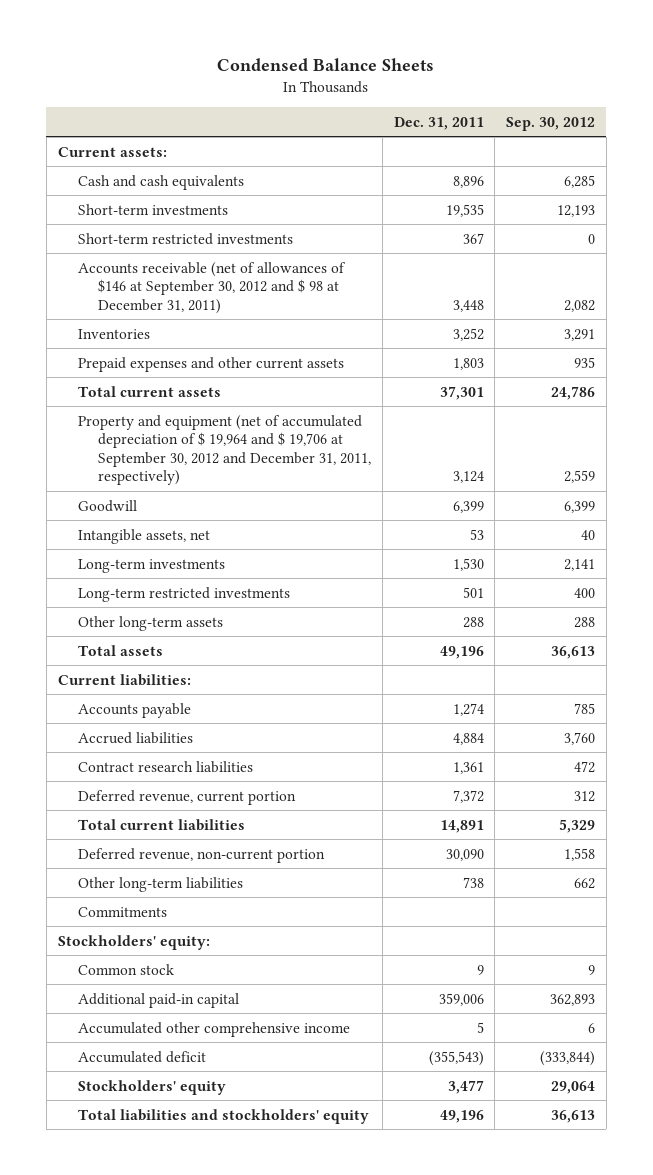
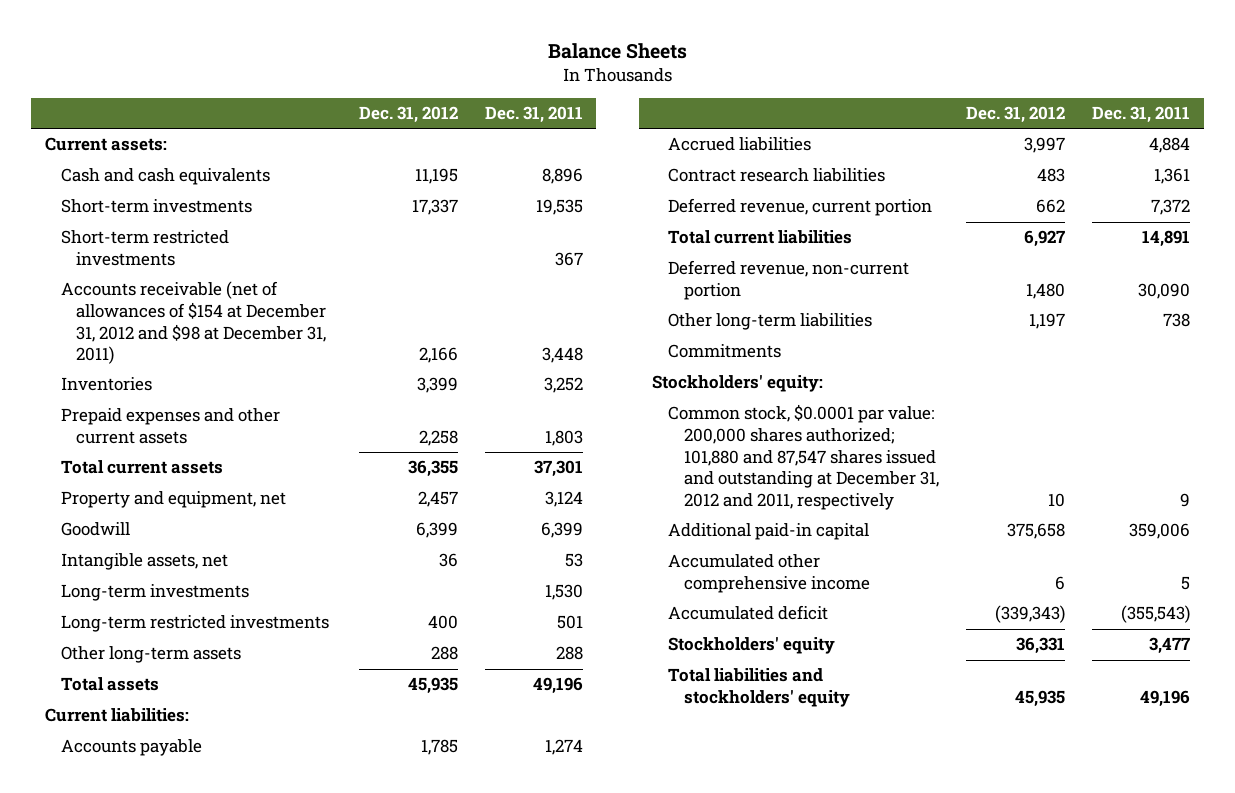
[217,57,435,71] Condensed Balance Sheets -> [547,42,687,59] Balance Sheets
[506,116,596,131] Sep. 30, 2012 -> none
none -> [358,106,458,124] Dec. 31, 2012
[77,261,346,314] Accounts receivable (net of allowances of $146 at September 30, 2012 and $ 98 at December 31, 2011) -> [60,281,327,365] Accounts receivable (net of allowances of $154 at December 31, 2012 and $98 at December 31, 2011)
[77,414,371,486] Property and equipment (net of accumulated depreciation of $ 19,964 and $ 19,706 at September 30, 2012 and December 31, 2011, respectively) -> [60,491,286,509] Property and equipment, net
[77,963,174,975] Common stock -> [668,404,940,510] Common stock, $0.0001 par value: 200,000 shares authorized; 101,880 and 87,547 shares issued and outstanding at December 31, 2012 and 2011, respectively

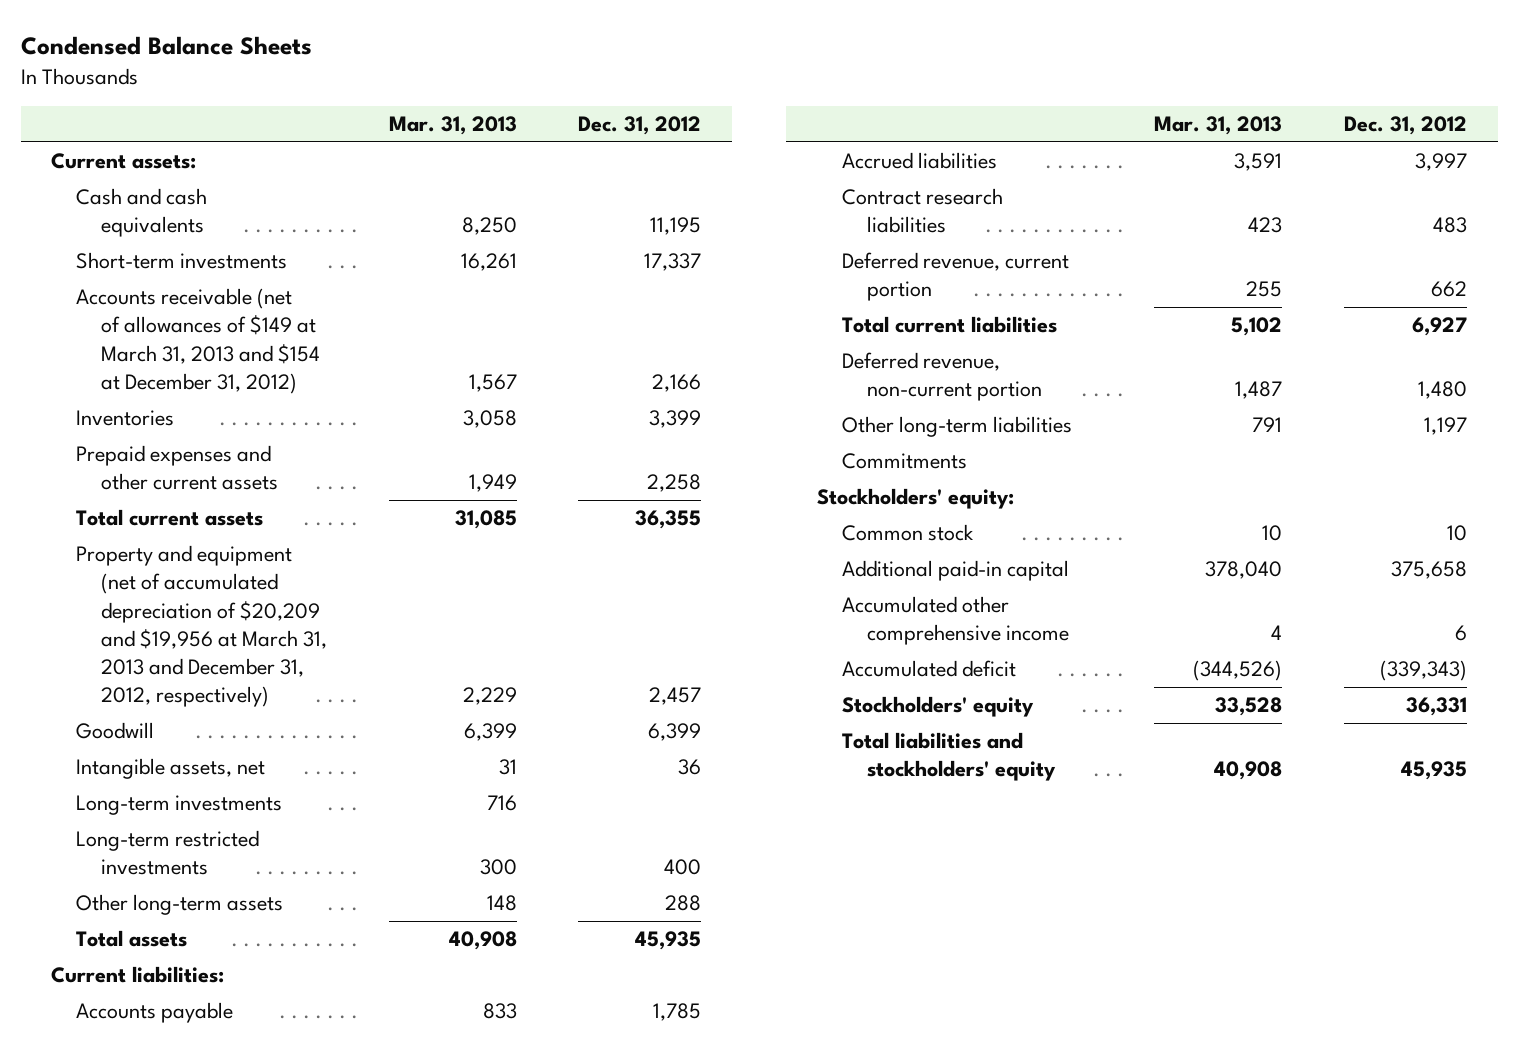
[547,42,687,59] Balance Sheets -> [20,36,312,56] Condensed Balance Sheets
[484,106,583,124] Dec. 31, 2011 -> none
none -> [388,115,517,135] Mar. 31, 2013
[60,230,229,267] Short-term restricted investments -> none
[60,281,327,365] Accounts receivable (net of allowances of $154 at December 31, 2012 and $98 at December 31, 2011) -> [76,288,321,394] Accounts receivable (net of allowances of $149 at March 31, 2013 and $154 at December 31, 2012)
[60,491,286,509] Property and equipment, net -> [76,545,328,708] Property and equipment (net of accumulated depreciation of $20,209 and $19,956 at March 31, 2013 and December 31, 2012, respectively)
[668,404,940,510] Common stock, $0.0001 par value: 200,000 shares authorized; 101,880 and 87,547 shares issued and outstanding at December 31, 2012 and 2011, respectively -> [842,524,975,542] Common stock

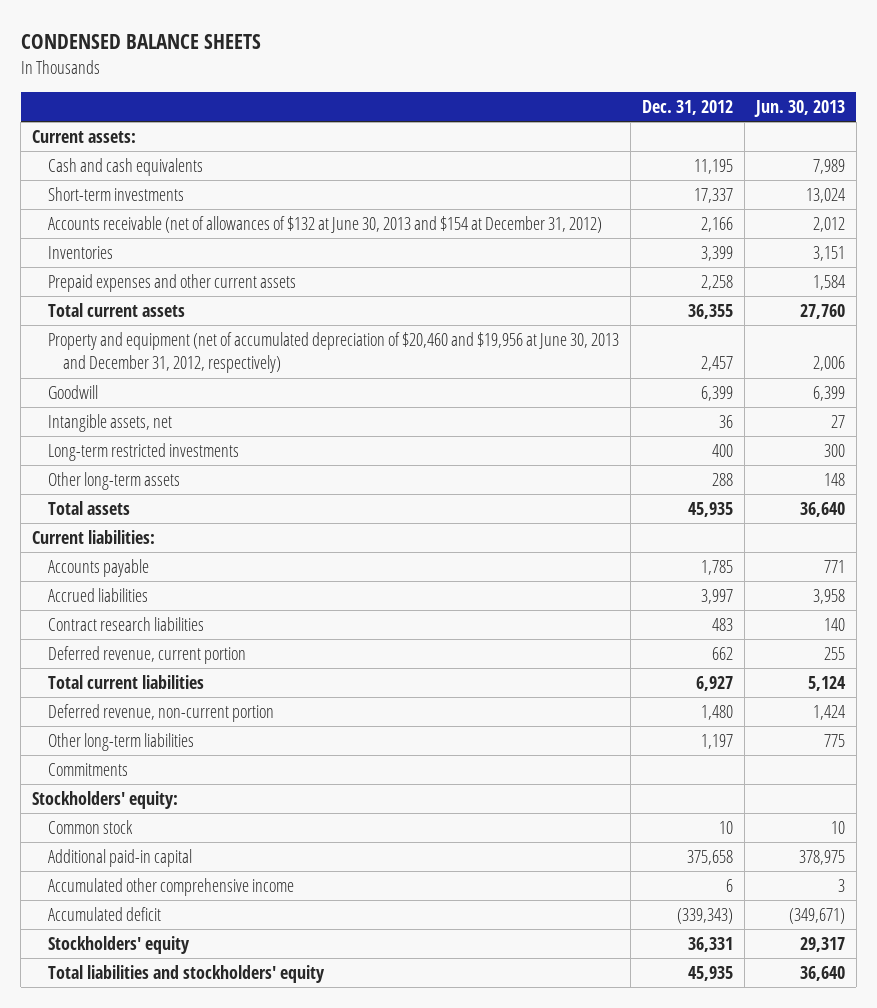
[20,36,312,56] Condensed Balance Sheets -> [20,34,261,50] CONDENSED BALANCE SHEETS
[388,115,517,135] Mar. 31, 2013 -> none
none -> [753,99,845,117] Jun. 30, 2013
[76,288,321,394] Accounts receivable (net of allowances of $149 at March 31, 2013 and $154 at December 31, 2012) -> [47,216,602,234] Accounts receivable (net of allowances of $132 at June 30, 2013 and $154 at December 31, 2012)
[76,545,328,708] Property and equipment (net of accumulated depreciation of $20,209 and $19,956 at March 31, 2013 and December 31, 2012, respectively) -> [47,332,619,374] Property and equipment (net of accumulated depreciation of $20,460 and $19,956 at June 30, 2013 and December 31, 2012, respectively)
[76,795,283,816] Long-term investments -> none

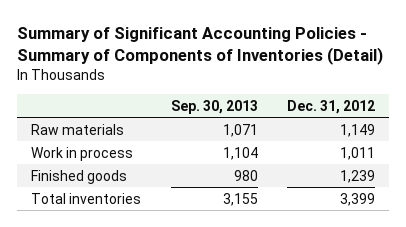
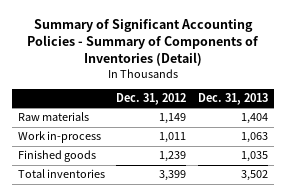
[170,99,258,114] Sep. 30, 2013 -> none
none -> [198,93,269,106] Dec. 31, 2013
[31,146,134,161] Work in process -> [17,131,101,144] Work in-process

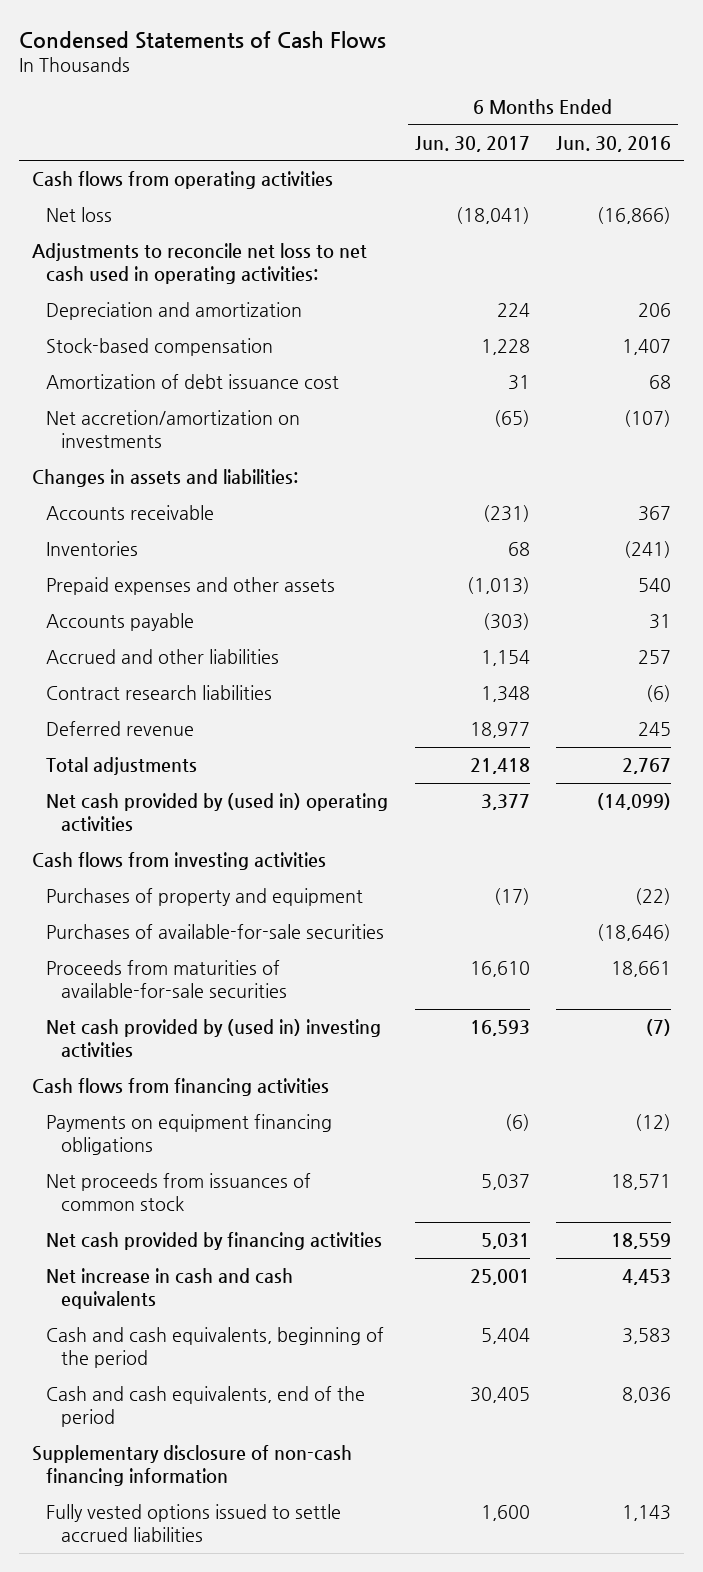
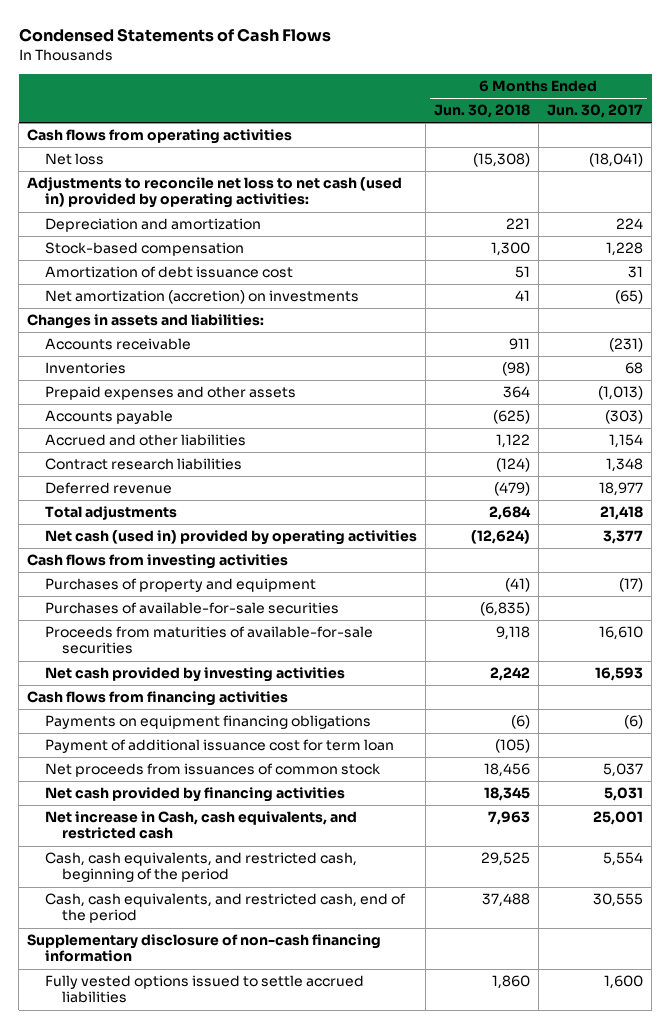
[555,135,671,152] Jun. 30, 2016 -> none
none -> [433,104,530,119] Jun. 30, 2018
[31,243,367,285] Adjustments to reconcile net loss to net cash used in operating activities: -> [27,177,403,209] Adjustments to reconcile net loss to net cash (used in) provided by operating activities:
[46,410,301,449] Net accretion/amortization on investments -> [44,290,359,305] Net amortization (accretion) on investments
[46,793,389,833] Net cash provided by (used in) operating activities -> [44,530,417,546] Net cash (used in) provided by operating activities
[46,1019,382,1059] Net cash provided by (used in) investing activities -> [44,667,345,683] Net cash provided by investing activities
none -> [44,739,394,754] Payment of additional issuance cost for term loan
[46,1268,294,1310] Net increase in cash and cash equivalents -> [44,811,357,840] Net increase in Cash, cash equivalents, and restricted cash
[46,1327,385,1369] Cash and cash equivalents, beginning of the period -> [44,852,357,883] Cash, cash equivalents, and restricted cash, beginning of the period
[480,1328,530,1345] 5,404 -> [603,852,644,867] 5,554
[46,1386,366,1428] Cash and cash equivalents, end of the period -> [44,893,406,924] Cash, cash equivalents, and restricted cash, end of the period
[469,1387,530,1404] 30,405 -> [593,893,644,908] 30,555

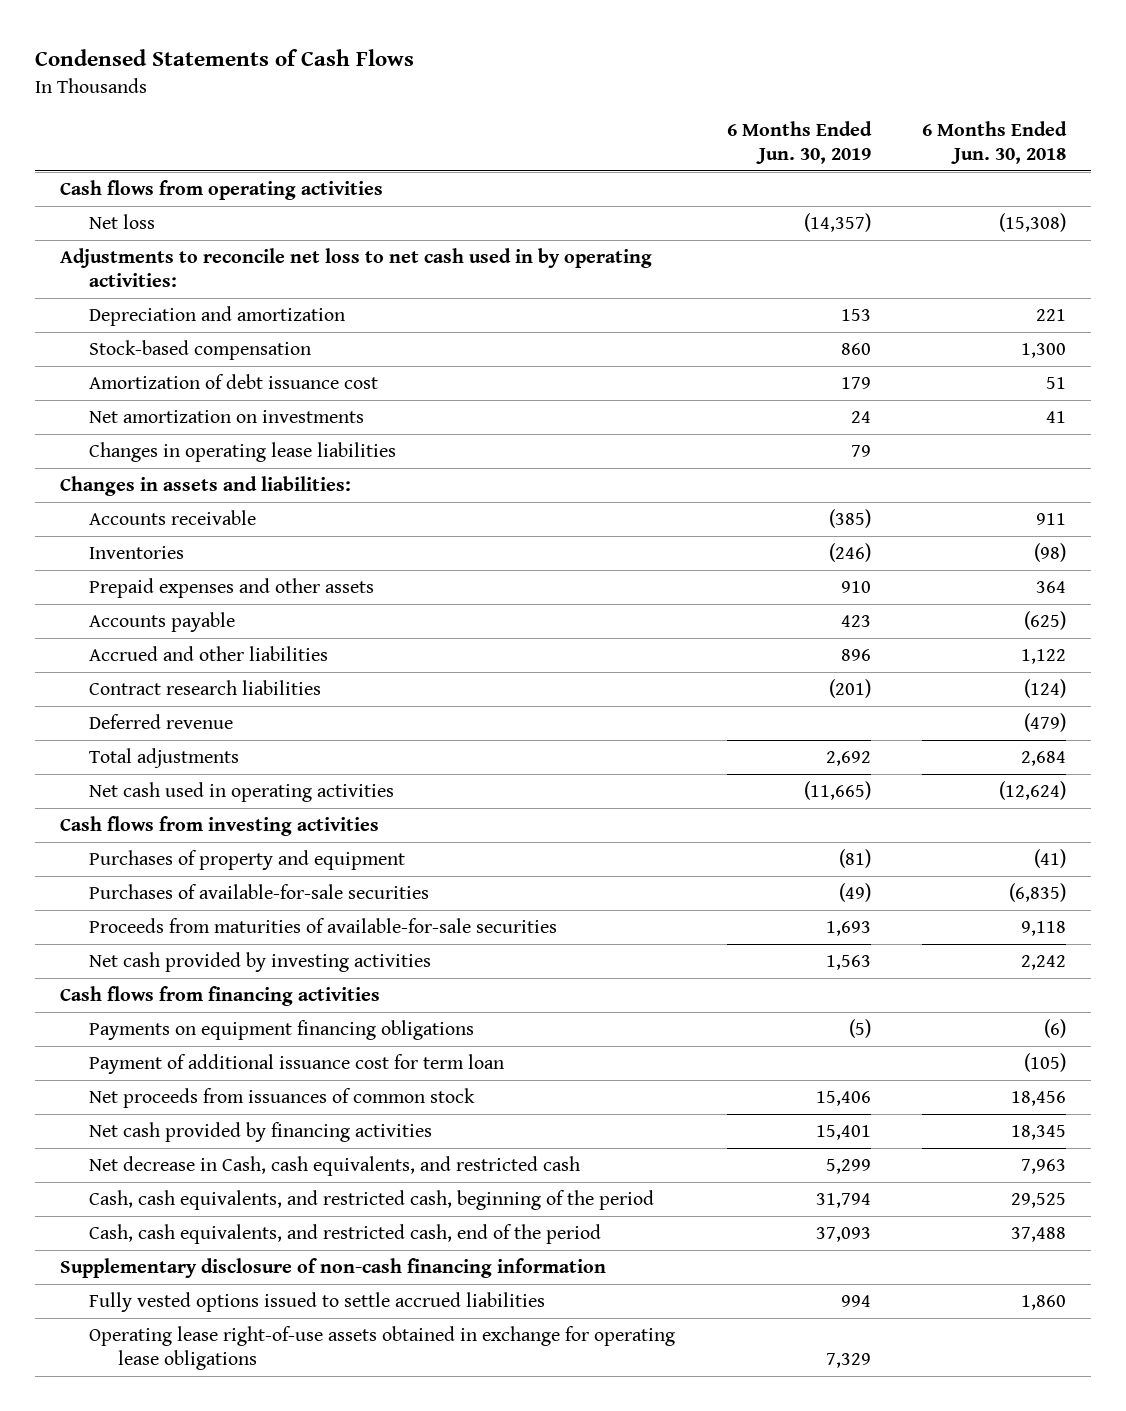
[547,104,644,119] Jun. 30, 2017 -> none
none -> [726,121,872,165] 6 Months Ended Jun. 30, 2019
[27,177,403,209] Adjustments to reconcile net loss to net cash (used in) provided by operating activities: -> [60,248,653,288] Adjustments to reconcile net loss to net cash used in by operating activities:
[44,290,359,305] Net amortization (accretion) on investments -> [89,410,365,424] Net amortization on investments
none -> [89,442,397,463] Changes in operating lease liabilities
[44,530,417,546] Net cash (used in) provided by operating activities -> [89,782,395,803] Net cash used in operating activities
[44,811,357,840] Net increase in Cash, cash equivalents, and restricted cash -> [89,1156,581,1177] Net decrease in Cash, cash equivalents, and restricted cash
none -> [89,1326,676,1371] Operating lease right-of-use assets obtained in exchange for operating lease obligations

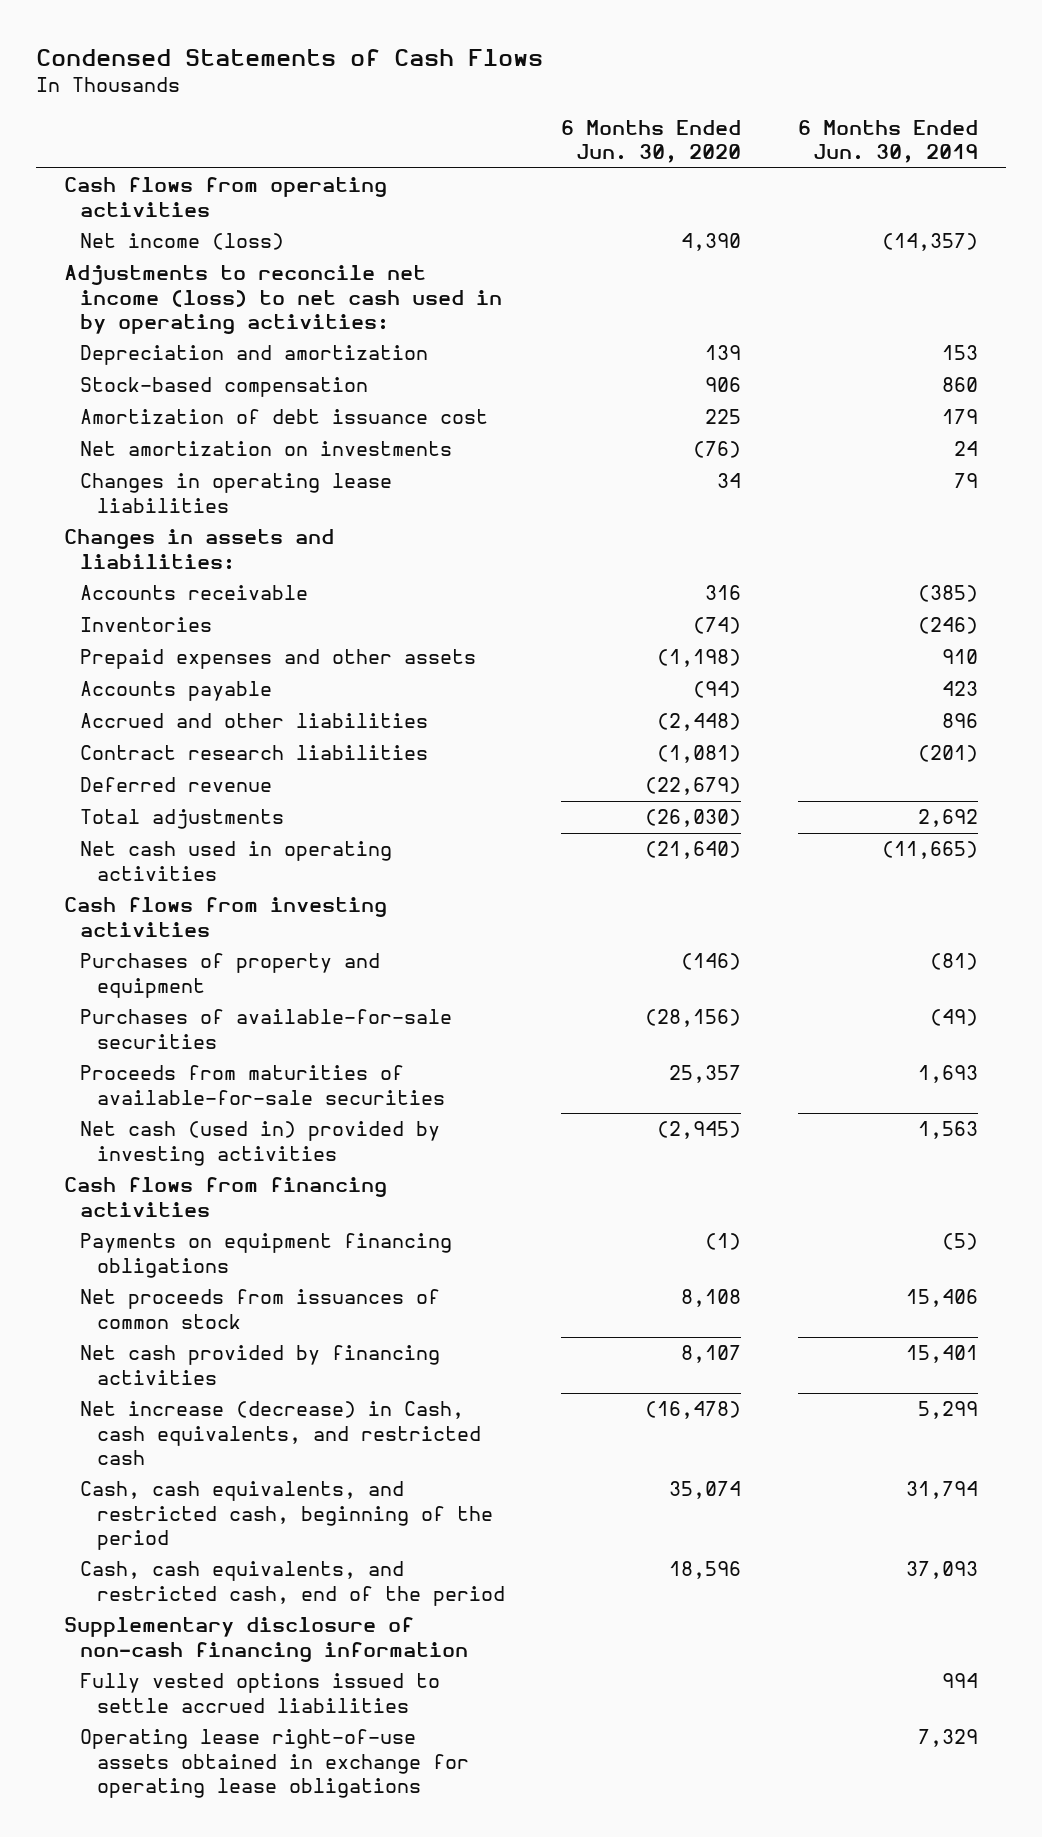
[921,121,1067,165] 6 Months Ended Jun. 30, 2018 -> none
none -> [561,120,742,164] 6 Months Ended Jun. 30, 2020
[89,214,156,230] Net loss -> [80,233,285,251] Net income (loss)
[60,248,653,288] Adjustments to reconcile net loss to net cash used in by operating activities: -> [63,265,503,334] Adjustments to reconcile net income (loss) to net cash used in by operating activities:
[89,952,432,973] Net cash provided by investing activities -> [80,1121,441,1166] Net cash (used in) provided by investing activities
[89,1054,505,1075] Payment of additional issuance cost for term loan -> none
[89,1156,581,1177] Net decrease in Cash, cash equivalents, and restricted cash -> [80,1401,482,1465] Net increase (decrease) in Cash, cash equivalents, and restricted cash

